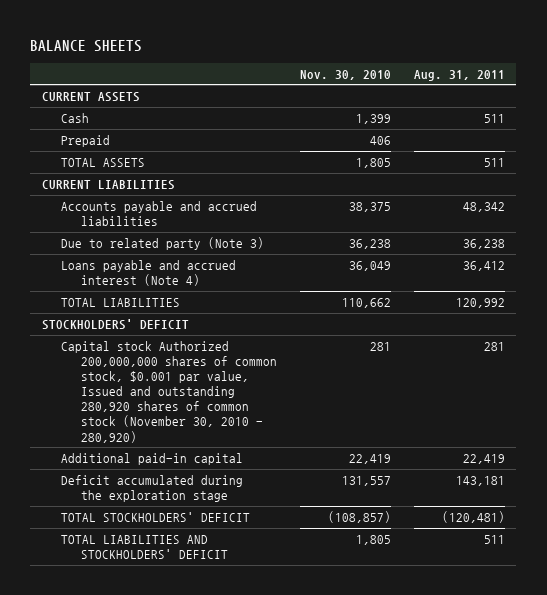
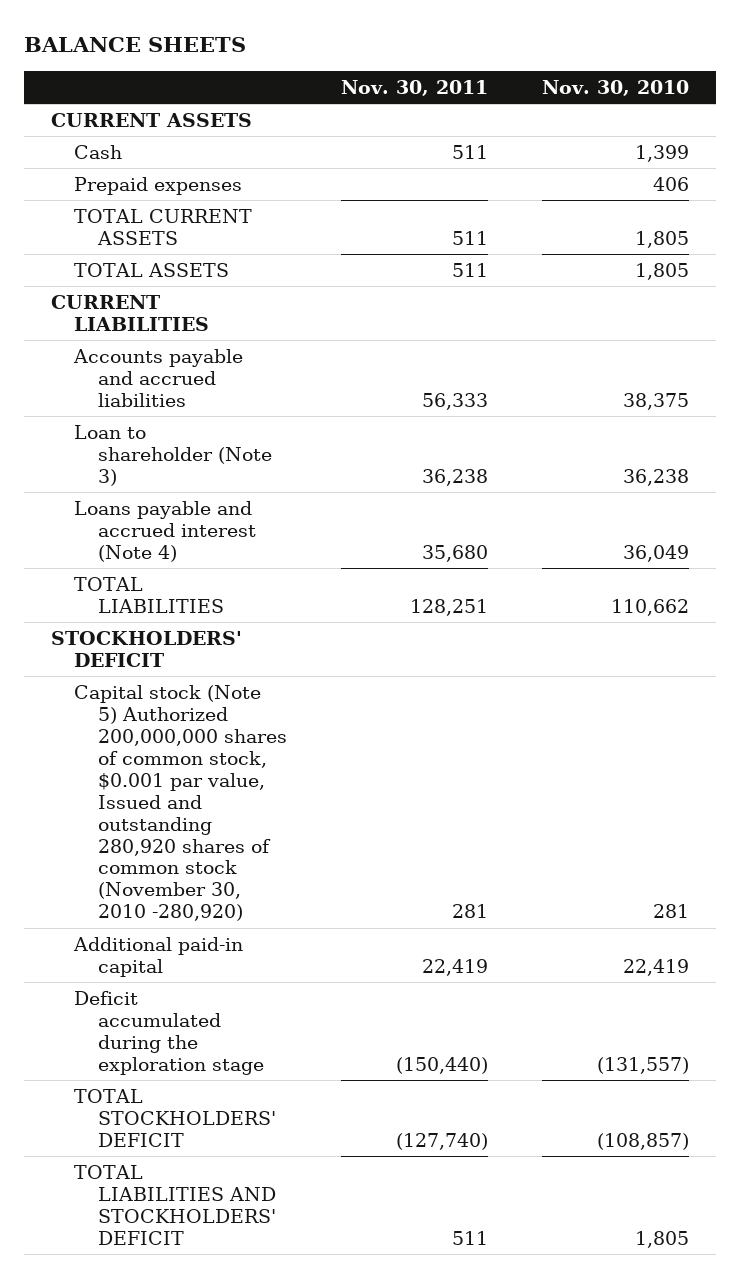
[413,69,505,81] Aug. 31, 2011 -> none
none -> [340,79,488,96] Nov. 30, 2011
[61,134,111,147] Prepaid -> [74,176,243,195] Prepaid expenses
none -> [74,208,253,245] TOTAL CURRENT ASSETS
[61,236,265,250] Due to related party (Note 3) -> [74,424,273,486] Loan to shareholder (Note 3)
[61,340,277,443] Capital stock Authorized 200,000,000 shares of common stock, $0.001 par value, Issued and outstanding 280,920 shares of common stock (November 30, 2010 - 280,920) -> [74,684,288,922] Capital stock (Note 5) Authorized 200,000,000 shares of common stock, $0.001 par value, Issued and outstanding 280,920 shares of common stock (November 30, 2010 -280,920)
[341,475,391,486] 131,557 -> [596,1056,689,1074] (131,557)

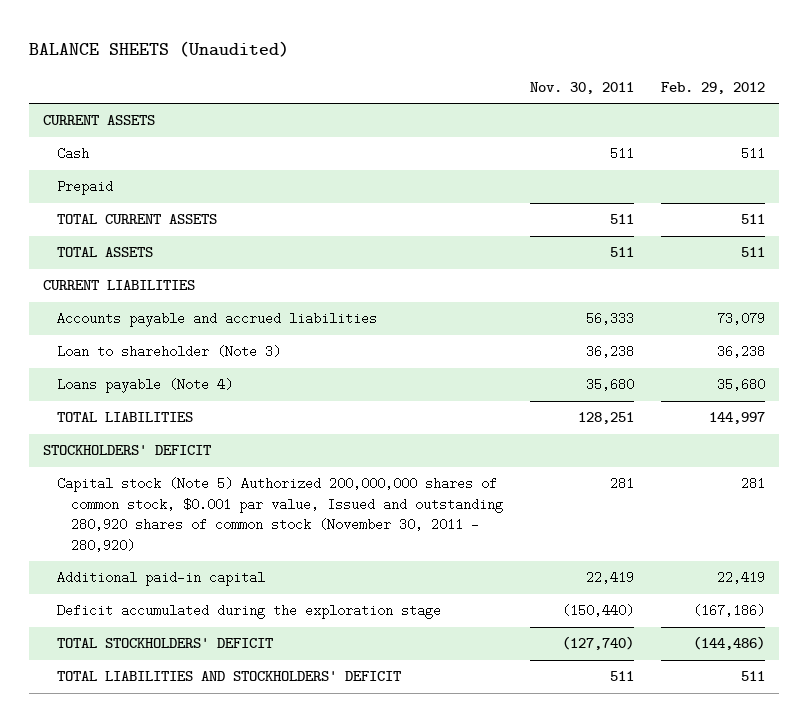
[23,37,246,53] BALANCE SHEETS -> [29,40,290,57] BALANCE SHEETS (Unaudited)
[541,79,689,96] Nov. 30, 2010 -> none
none -> [661,82,766,95] Feb. 29, 2012
[74,176,243,195] Prepaid expenses -> [57,180,114,196] Prepaid
[74,500,257,562] Loans payable and accrued interest (Note 4) -> [57,378,234,394] Loans payable (Note 4)
[74,684,288,922] Capital stock (Note 5) Authorized 200,000,000 shares of common stock, $0.001 par value, Issued and outstanding 280,920 shares of common stock (November 30, 2010 -280,920) -> [57,477,504,552] Capital stock (Note 5) Authorized 200,000,000 shares of common stock, $0.001 par value, Issued and outstanding 280,920 shares of common stock (November 30, 2011 - 280,920)

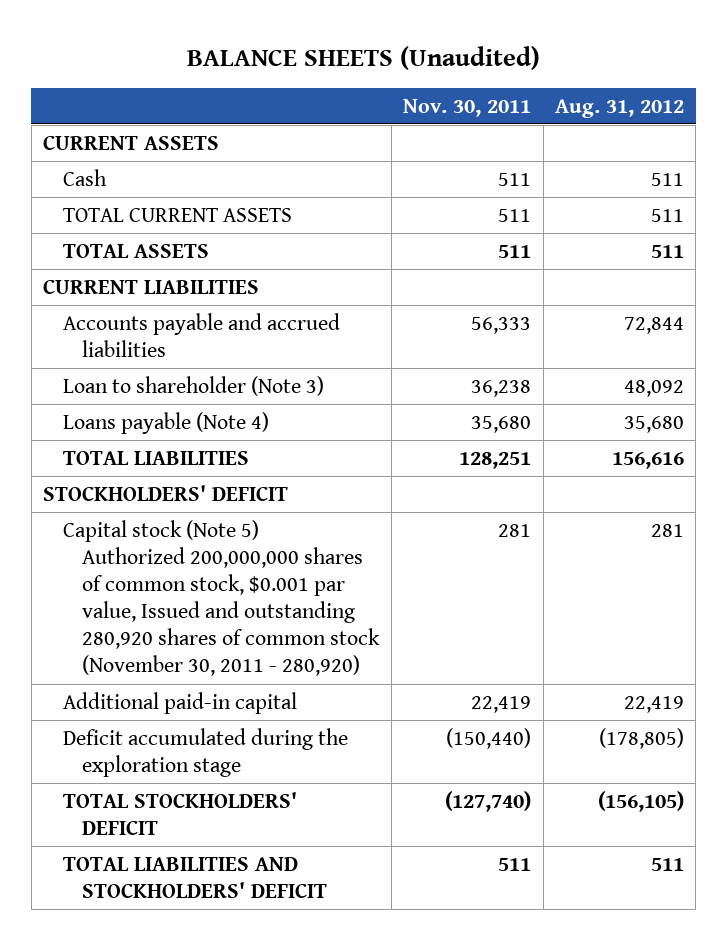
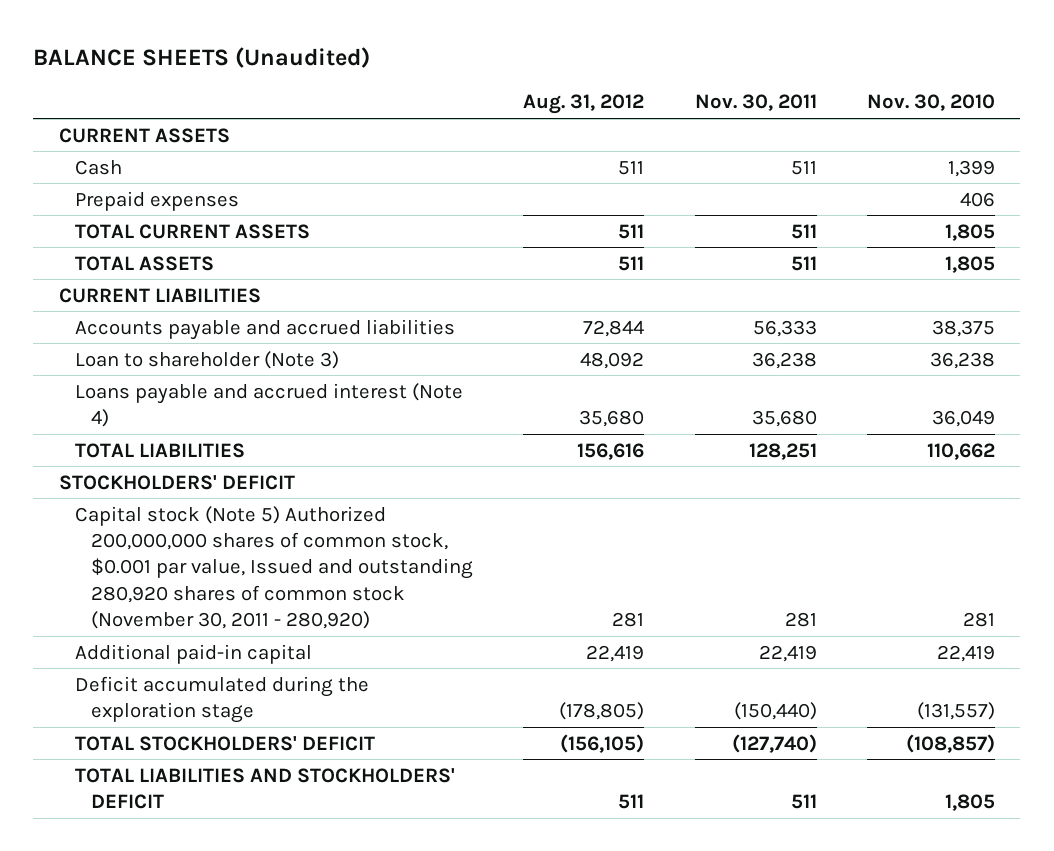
none -> [866,94,995,112] Nov. 30, 2010
none -> [74,190,239,211] Prepaid expenses
[62,411,269,434] Loans payable (Note 4) -> [74,382,463,427] Loans payable and accrued interest (Note 4)

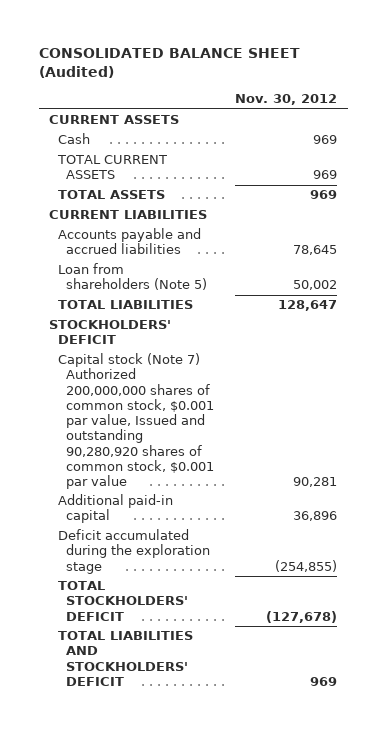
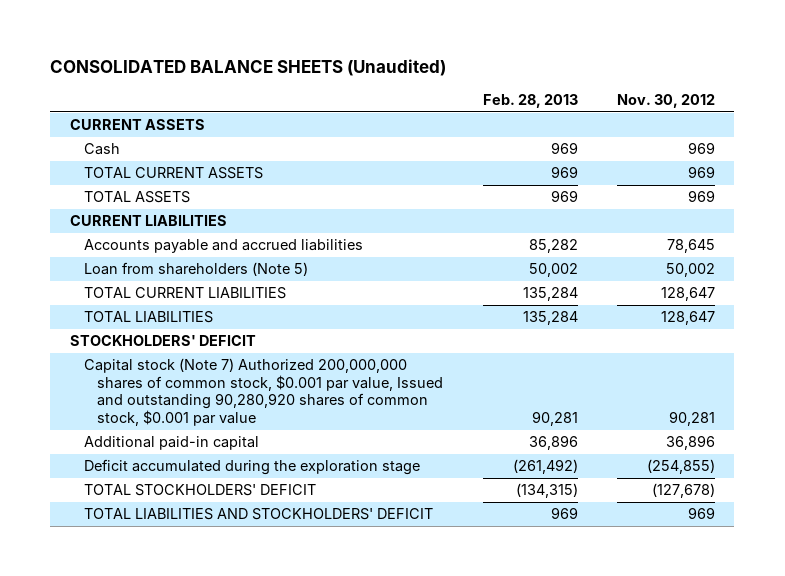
[38,47,300,78] CONSOLIDATED BALANCE SHEET (Audited) -> [50,59,447,77] CONSOLIDATED BALANCE SHEETS (Unaudited)
none -> [482,94,578,109] Feb. 28, 2013
none -> [83,287,286,300] TOTAL CURRENT LIABILITIES

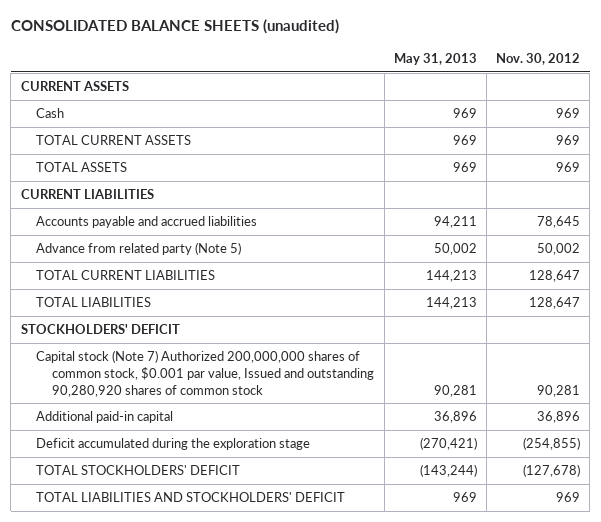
[50,59,447,77] CONSOLIDATED BALANCE SHEETS (Unaudited) -> [10,19,339,35] CONSOLIDATED BALANCE SHEETS (unaudited)
[482,94,578,109] Feb. 28, 2013 -> none
none -> [393,52,477,65] May 31, 2013
[83,262,308,277] Loan from shareholders (Note 5) -> [36,242,242,256] Advance from related party (Note 5)
[83,358,444,427] Capital stock (Note 7) Authorized 200,000,000 shares of common stock, $0.001 par value, Issued and outstanding 90,280,920 shares of common stock, $0.001 par value -> [36,350,375,397] Capital stock (Note 7) Authorized 200,000,000 shares of common stock, $0.001 par value, Issued and outstanding 90,280,920 shares of common stock

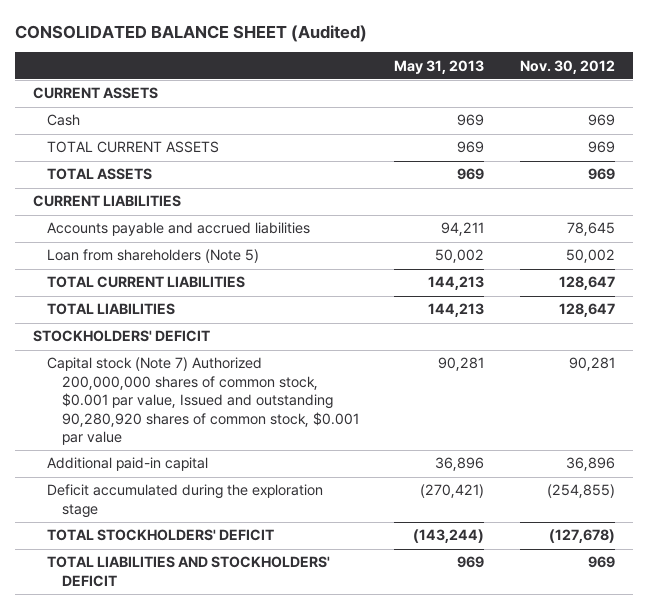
[10,19,339,35] CONSOLIDATED BALANCE SHEETS (unaudited) -> [15,24,368,42] CONSOLIDATED BALANCE SHEET (Audited)
[36,242,242,256] Advance from related party (Note 5) -> [47,249,260,264] Loan from shareholders (Note 5)
[36,350,375,397] Capital stock (Note 7) Authorized 200,000,000 shares of common stock, $0.001 par value, Issued and outstanding 90,280,920 shares of common stock -> [47,357,359,446] Capital stock (Note 7) Authorized 200,000,000 shares of common stock, $0.001 par value, Issued and outstanding 90,280,920 shares of common stock, $0.001 par value

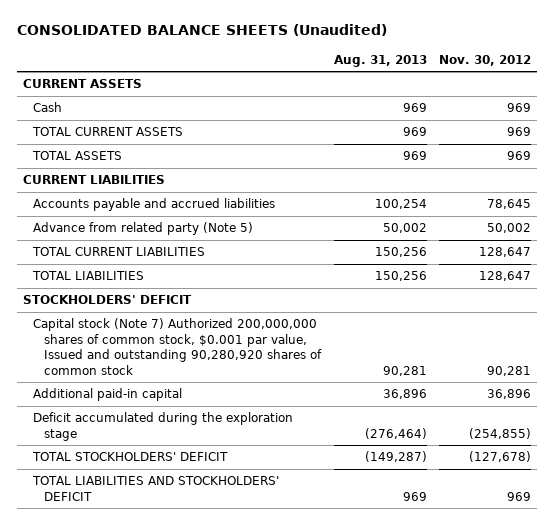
[15,24,368,42] CONSOLIDATED BALANCE SHEET (Audited) -> [16,24,387,37] CONSOLIDATED BALANCE SHEETS (Unaudited)
[394,59,485,74] May 31, 2013 -> none
none -> [333,54,427,67] Aug. 31, 2013
[47,249,260,264] Loan from shareholders (Note 5) -> [33,222,254,236] Advance from related party (Note 5)
[47,357,359,446] Capital stock (Note 7) Authorized 200,000,000 shares of common stock, $0.001 par value, Issued and outstanding 90,280,920 shares of common stock, $0.001 par value -> [33,318,323,375] Capital stock (Note 7) Authorized 200,000,000 shares of common stock, $0.001 par value, Issued and outstanding 90,280,920 shares of common stock

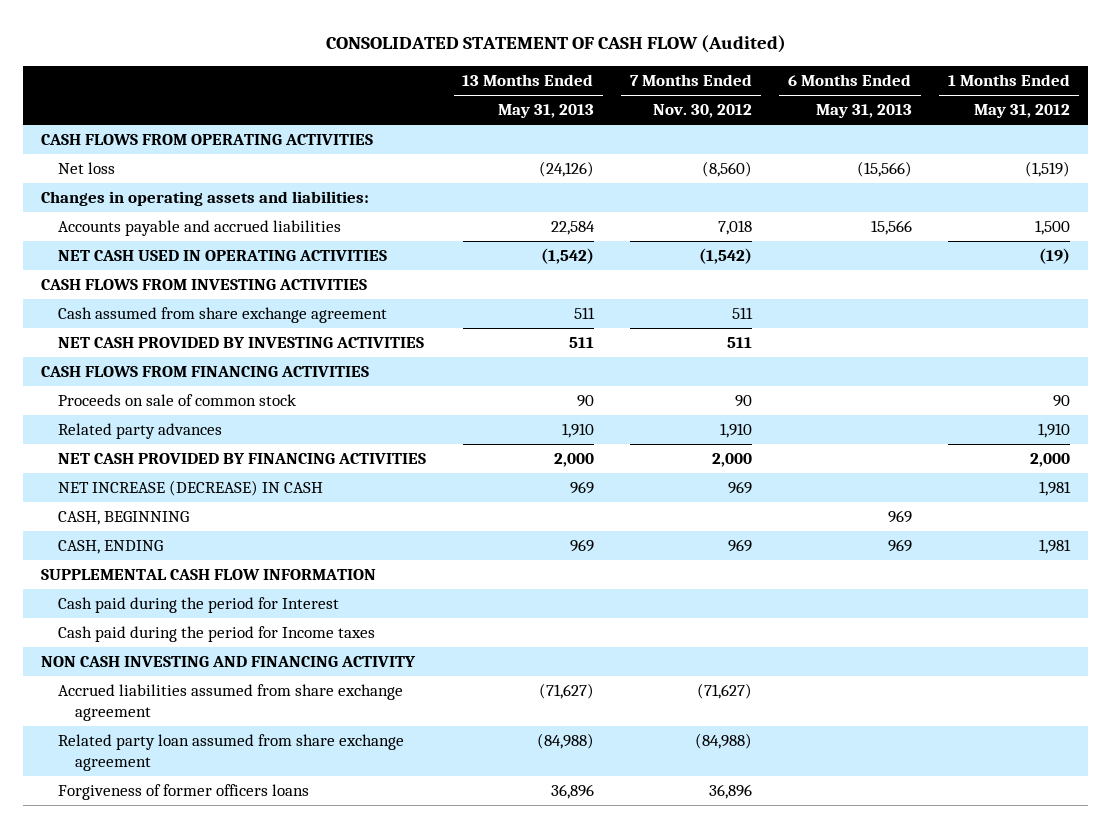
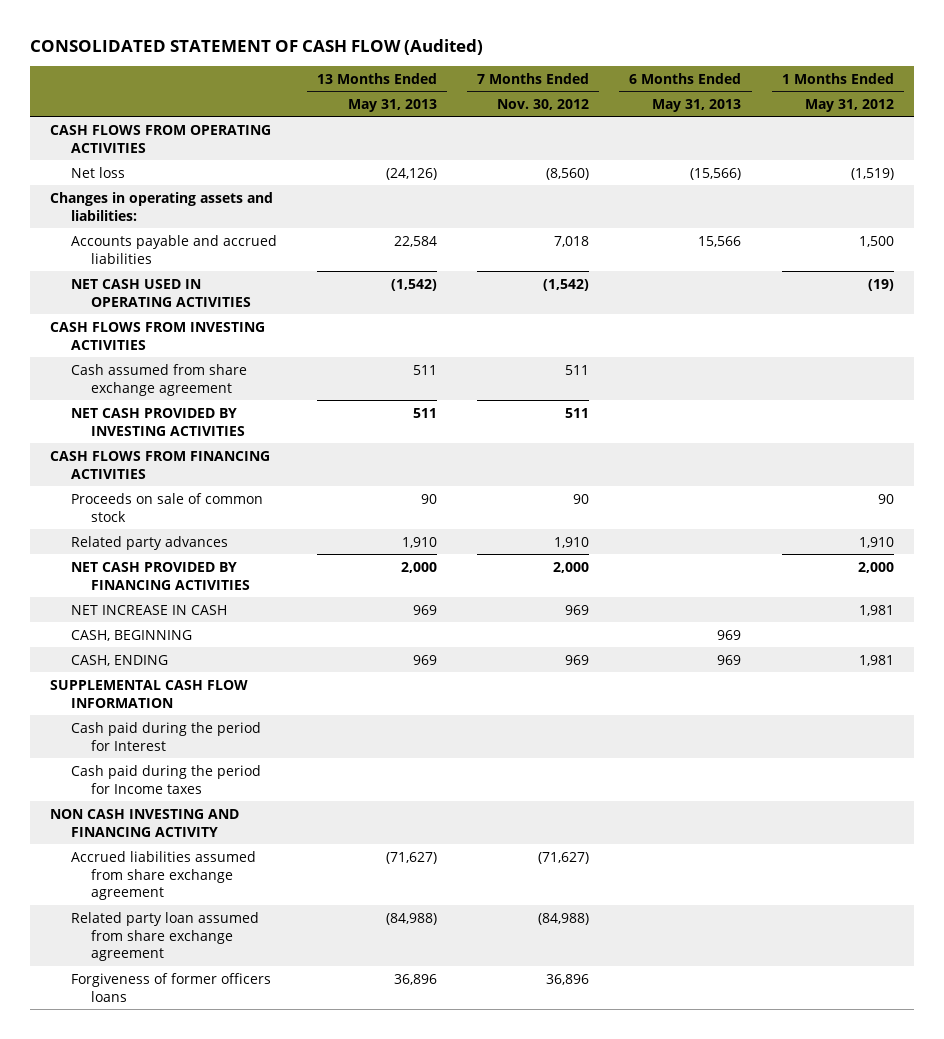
[58,480,324,497] NET INCREASE (DECREASE) IN CASH -> [70,604,227,615] NET INCREASE IN CASH

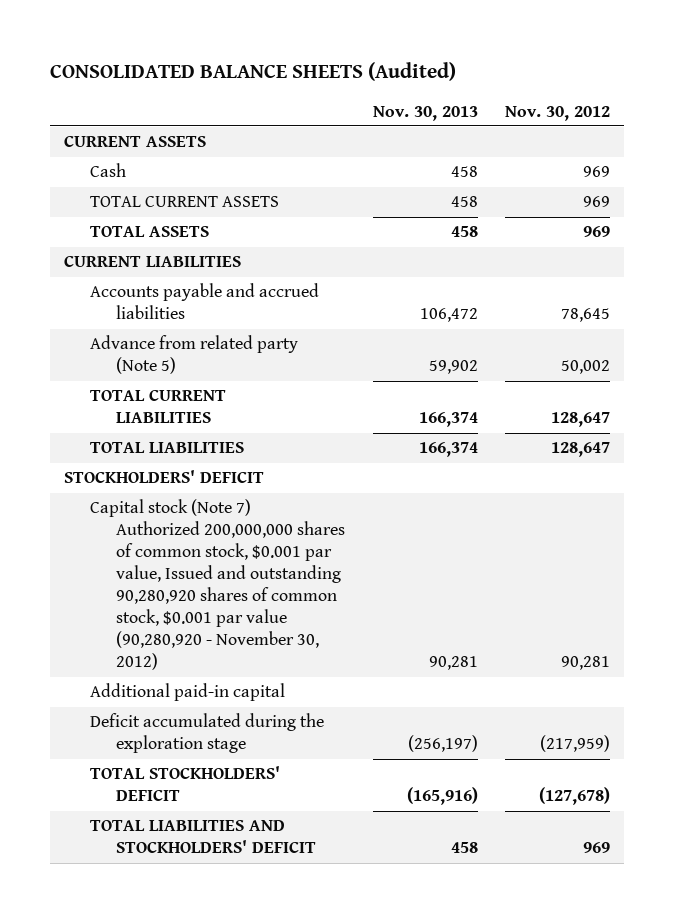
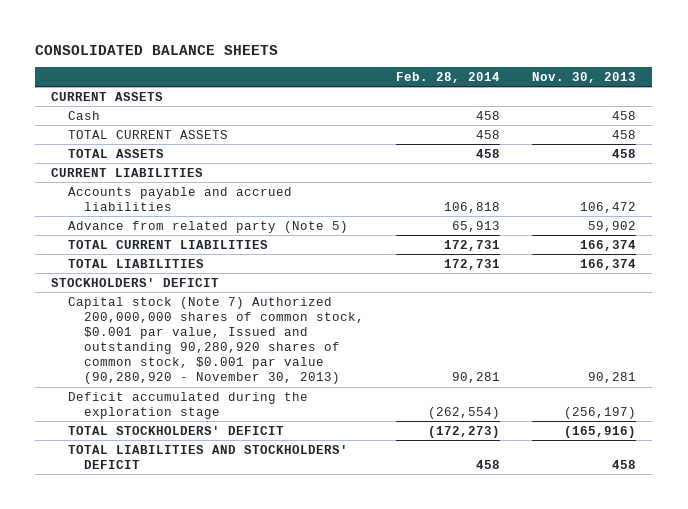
[50,62,457,82] CONSOLIDATED BALANCE SHEETS (Audited) -> [35,44,279,55] CONSOLIDATED BALANCE SHEETS
[505,105,611,121] Nov. 30, 2012 -> none
none -> [396,71,501,83] Feb. 28, 2014
[90,683,286,702] Additional paid-in capital -> none
[90,499,346,671] Capital stock (Note 7) Authorized 200,000,000 shares of common stock, $0.001 par value, Issued and outstanding 90,280,920 shares of common stock, $0.001 par value (90,280,920 - November 30, 2012) -> [67,296,365,385] Capital stock (Note 7) Authorized 200,000,000 shares of common stock, $0.001 par value, Issued and outstanding 90,280,920 shares of common stock, $0.001 par value (90,280,920 - November 30, 2013)

